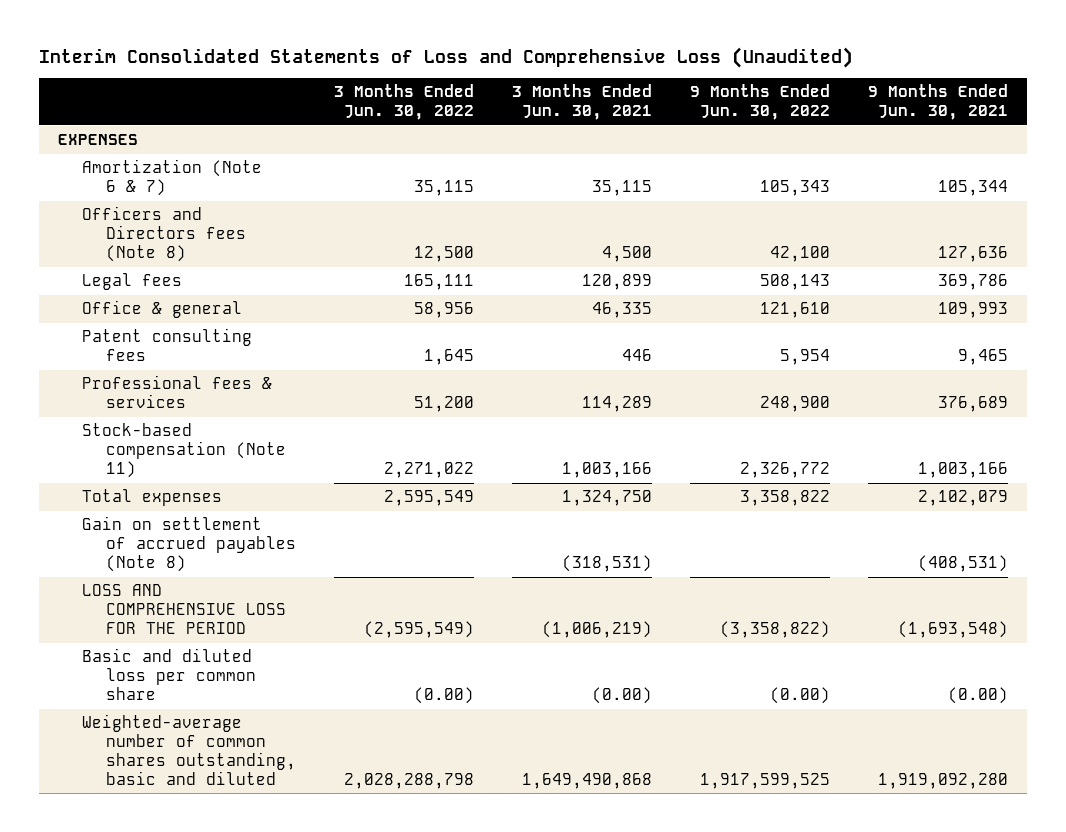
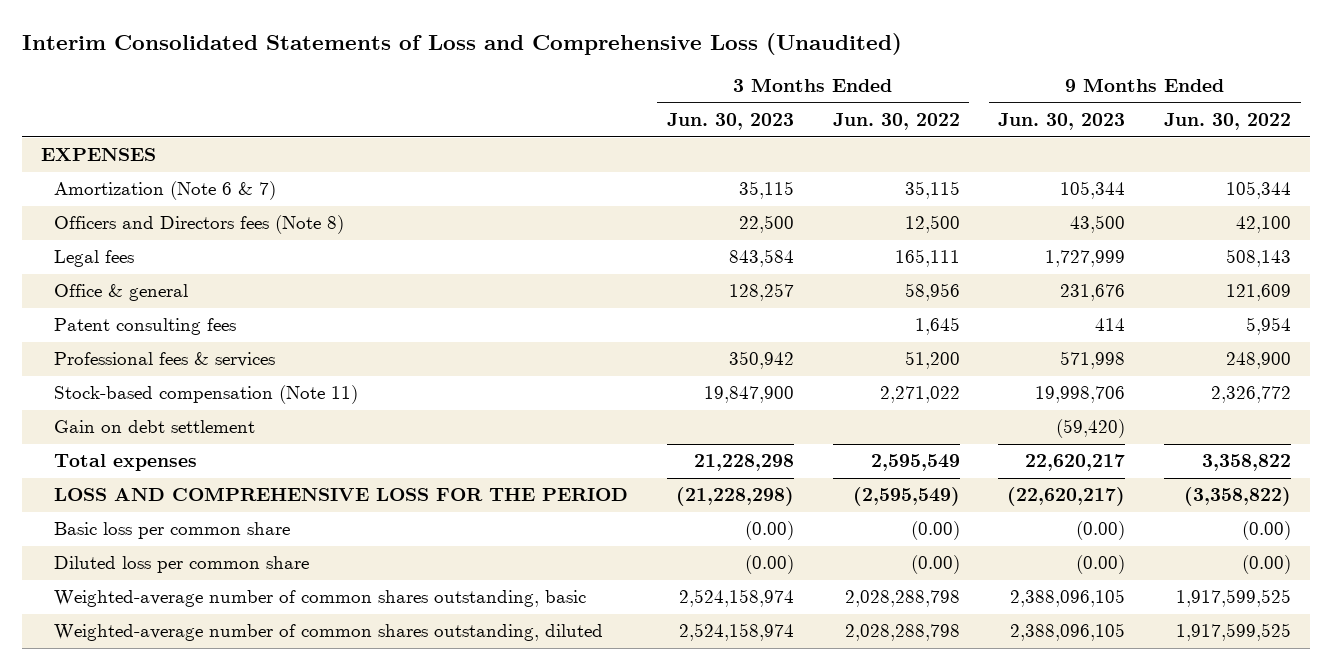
[512,84,653,120] 3 Months Ended Jun. 30, 2021 -> none
[868,84,1009,120] 9 Months Ended Jun. 30, 2021 -> none
none -> [666,113,794,131] Jun. 30, 2023
none -> [998,113,1126,131] Jun. 30, 2023
[760,180,831,197] 105,343 -> [1225,181,1291,200] 105,344
[760,302,831,319] 121,610 -> [1225,284,1291,302] 121,609
none -> [54,420,256,434] Gain on debt settlement
[82,516,297,573] Gain on settlement of accrued payables (Note 8) -> none
[82,648,257,701] Basic and diluted loss per common share -> [54,522,291,540] Basic loss per common share
none -> [54,556,310,574] Diluted loss per common share
[82,714,297,785] Weighted-average number of common shares outstanding, basic and diluted -> [54,590,587,608] Weighted-average number of common shares outstanding, basic
none -> [54,624,604,642] Weighted-average number of common shares outstanding, diluted

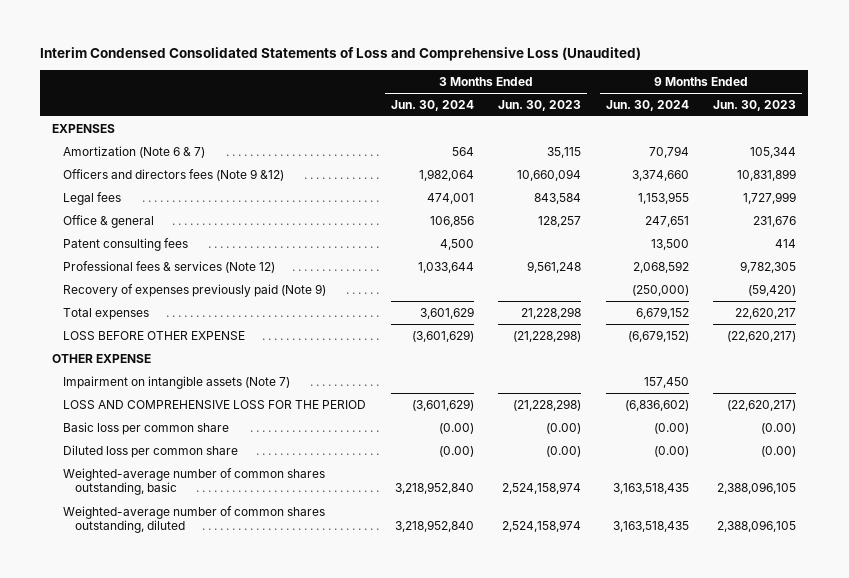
[21,33,902,56] Interim Consolidated Statements of Loss and Comprehensive Loss (Unaudited) -> [40,47,642,62] Interim Condensed Consolidated Statements of Loss and Comprehensive Loss (Unaudited)
[832,113,960,131] Jun. 30, 2022 -> none
[1163,113,1291,131] Jun. 30, 2022 -> none
none -> [390,99,474,111] Jun. 30, 2024
none -> [605,99,689,111] Jun. 30, 2024
[54,215,345,235] Officers and Directors fees (Note 8) -> [63,168,285,181] Officers and directors fees (Note 9 &12)
[738,215,794,234] 22,500 -> [517,168,582,181] 10,660,094
[1070,215,1126,234] 43,500 -> [737,168,797,181] 10,831,899
[54,385,359,405] Stock-based compensation (Note 11) -> none
[54,352,276,368] Professional fees & services -> [63,260,276,273] Professional fees & services (Note 12)
[728,351,794,370] 350,942 -> [527,260,582,273] 9,561,248
[1060,351,1126,370] 571,998 -> [740,260,797,273] 9,782,305
[54,420,256,434] Gain on debt settlement -> [63,283,327,297] Recovery of expenses previously paid (Note 9)
none -> [63,330,246,340] LOSS BEFORE OTHER EXPENSE
none -> [52,353,152,363] OTHER EXPENSE
none -> [63,375,291,389] Impairment on intangible assets (Note 7)

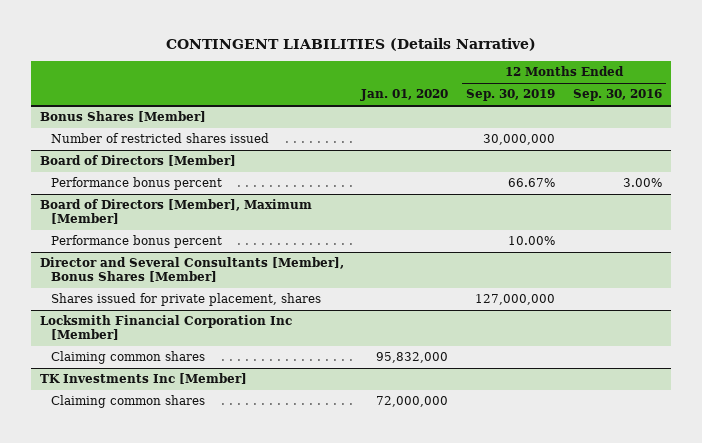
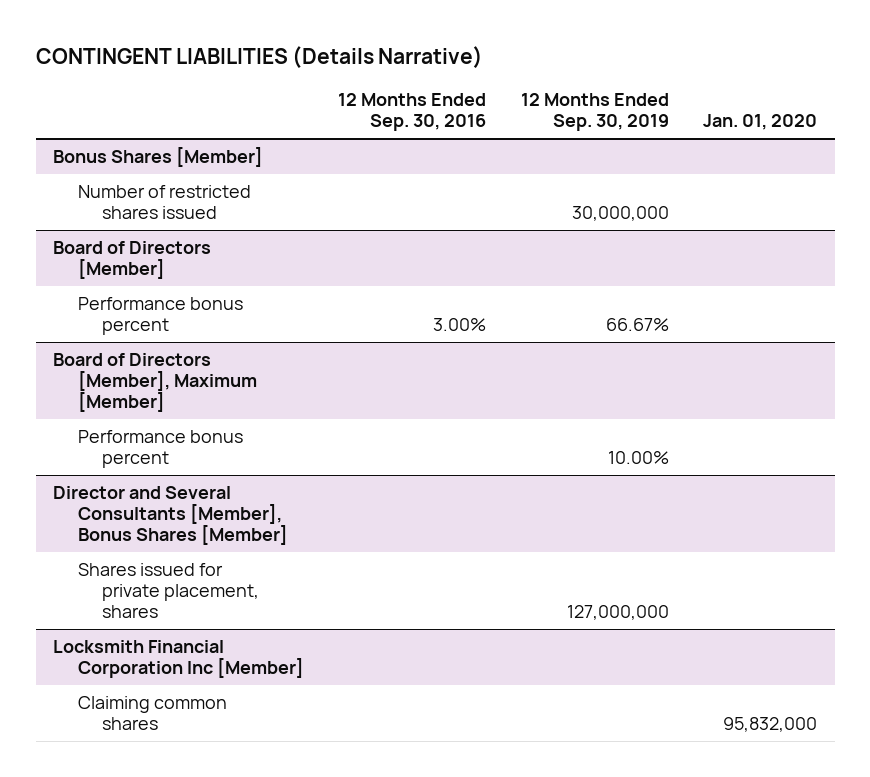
[39,373,247,385] TK Investments Inc [Member] -> none
[50,395,205,409] Claiming common shares -> none

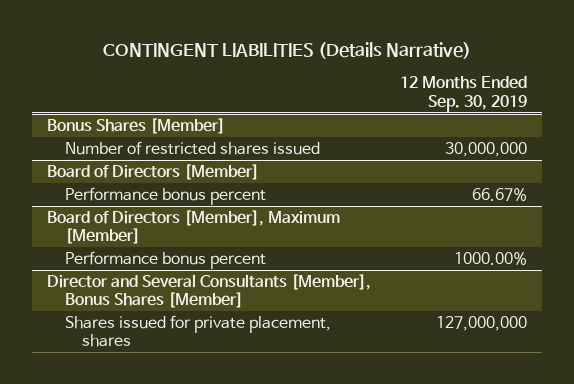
[338,93,487,132] 12 Months Ended Sep. 30, 2016 -> none
[703,114,818,131] Jan. 01, 2020 -> none
[607,451,669,465] 10.00% -> [454,251,528,265] 1000.00%
[53,640,304,679] Locksmith Financial Corporation Inc [Member] -> none
[77,696,227,731] Claiming common shares -> none

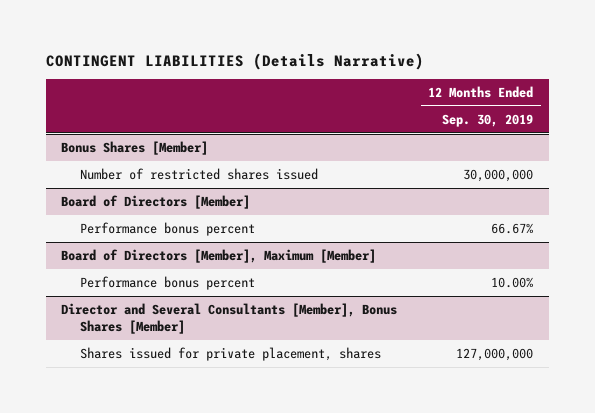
[454,251,528,265] 1000.00% -> [491,276,534,288] 10.00%

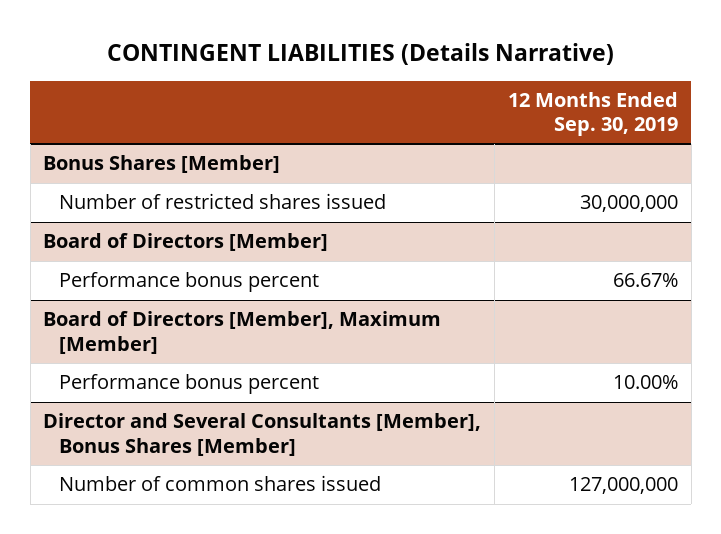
[79,346,381,361] Shares issued for private placement, shares -> [58,475,381,492] Number of common shares issued

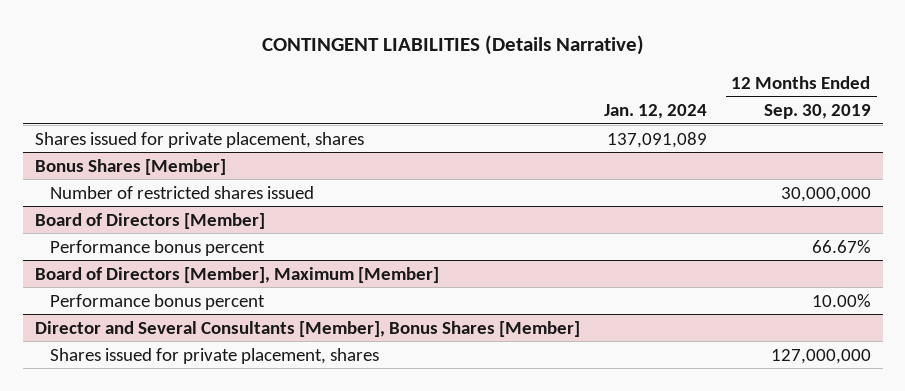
none -> [604,103,708,119] Jan. 12, 2024
none -> [34,131,364,148] Shares issued for private placement, shares
[58,475,381,492] Number of common shares issued -> [50,347,380,364] Shares issued for private placement, shares

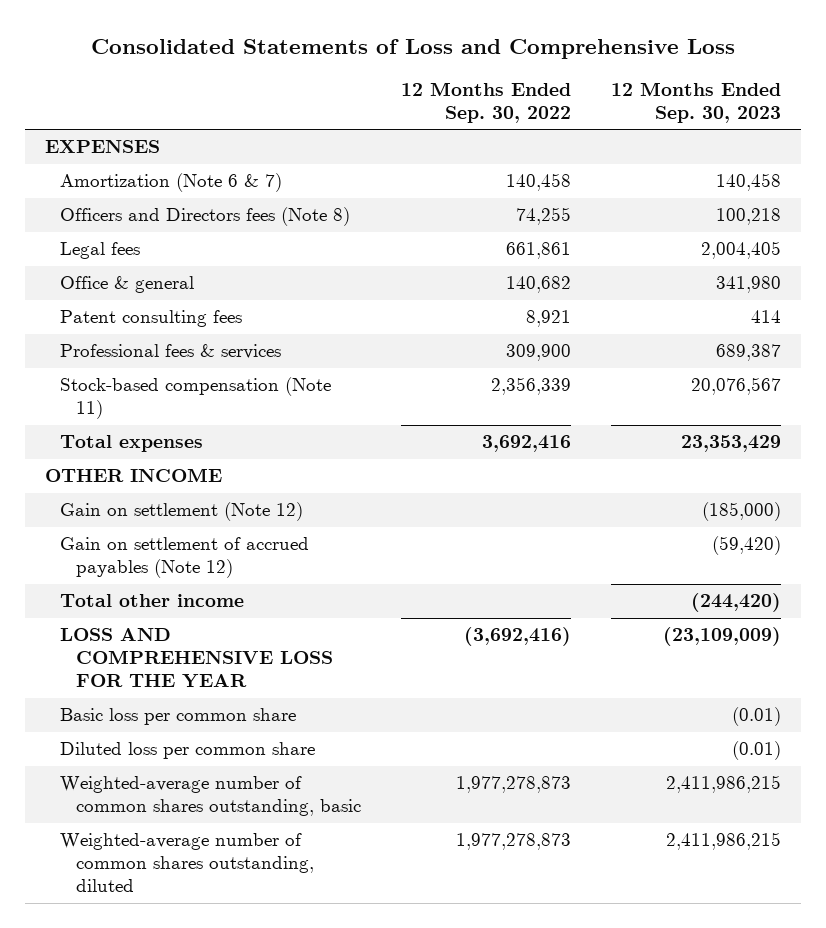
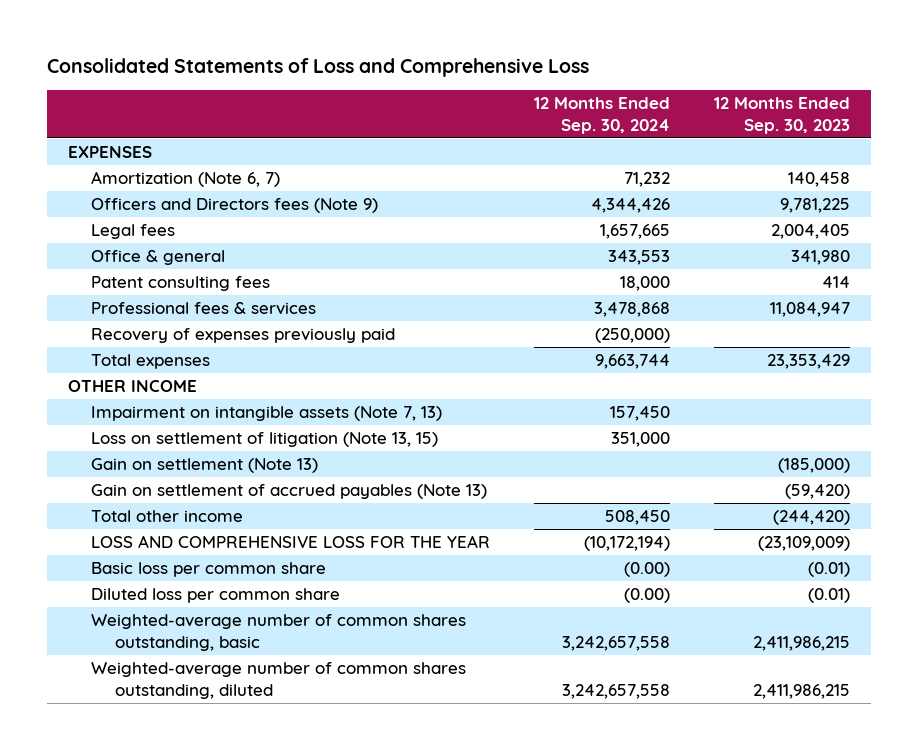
[401,81,572,123] 12 Months Ended Sep. 30, 2022 -> none
none -> [534,96,671,134] 12 Months Ended Sep. 30, 2024
[60,173,283,193] Amortization (Note 6 & 7) -> [91,170,281,187] Amortization (Note 6, 7)
[60,207,351,227] Officers and Directors fees (Note 8) -> [91,197,379,213] Officers and Directors fees (Note 9)
[716,208,782,226] 100,218 -> [779,197,850,213] 9,781,225
[60,377,332,420] Stock-based compensation (Note 11) -> none
[716,344,782,362] 689,387 -> [769,301,850,317] 11,084,947
none -> [91,327,396,343] Recovery of expenses previously paid
none -> [91,405,443,421] Impairment on intangible assets (Note 7, 13)
none -> [91,431,439,447] Loss on settlement of litigation (Note 13, 15)
[60,502,304,522] Gain on settlement (Note 12) -> [91,457,319,473] Gain on settlement (Note 13)
[60,537,310,579] Gain on settlement of accrued payables (Note 12) -> [91,483,488,499] Gain on settlement of accrued payables (Note 13)

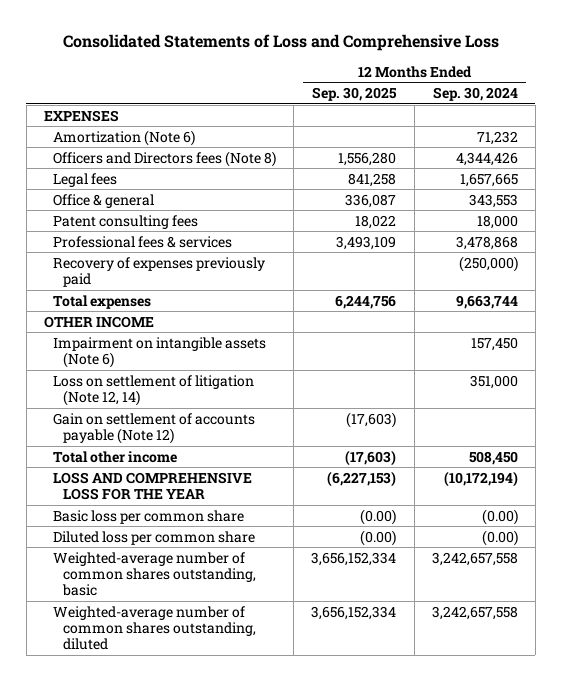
[713,96,850,134] 12 Months Ended Sep. 30, 2023 -> none
none -> [312,87,398,102] Sep. 30, 2025
[91,170,281,187] Amortization (Note 6, 7) -> [53,129,196,146] Amortization (Note 6)
[91,197,379,213] Officers and Directors fees (Note 9) -> [53,150,277,167] Officers and Directors fees (Note 8)
[91,457,319,473] Gain on settlement (Note 13) -> none
[91,405,443,421] Impairment on intangible assets (Note 7, 13) -> [53,336,267,368] Impairment on intangible assets (Note 6)
[91,431,439,447] Loss on settlement of litigation (Note 13, 15) -> [53,374,255,406] Loss on settlement of litigation (Note 12, 14)
[91,483,488,499] Gain on settlement of accrued payables (Note 13) -> [53,412,256,444] Gain on settlement of accounts payable (Note 12)

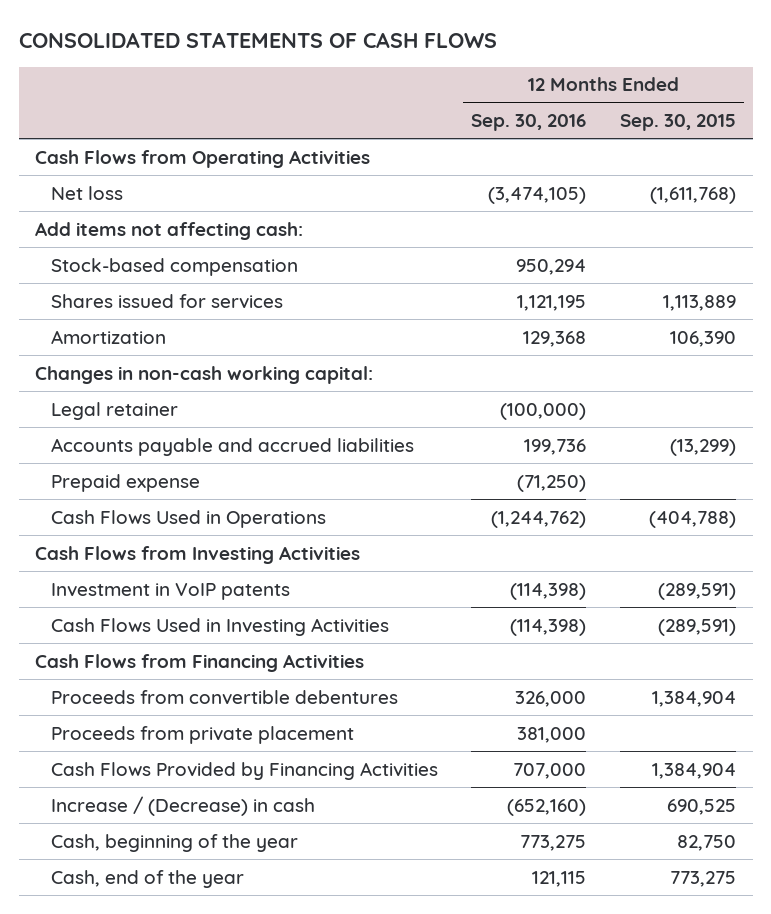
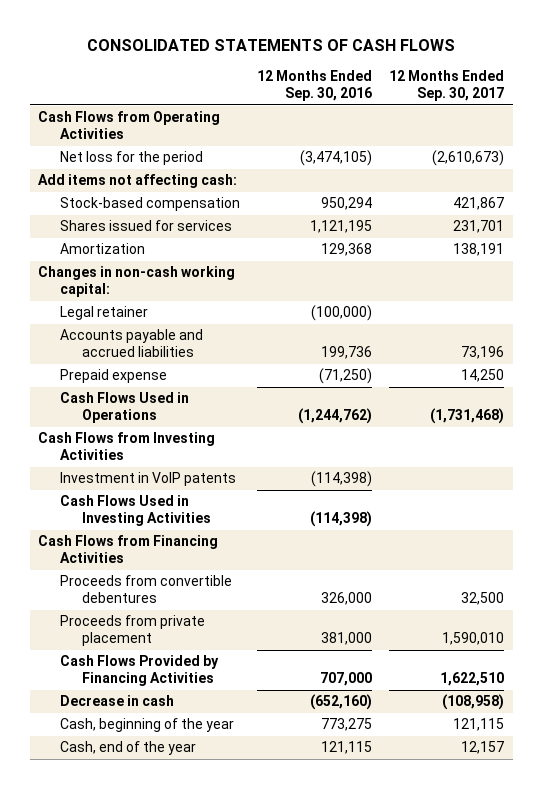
[619,114,736,132] Sep. 30, 2015 -> none
none -> [389,70,505,102] 12 Months Ended Sep. 30, 2017
[50,185,123,200] Net loss -> [60,151,204,166] Net loss for the period
[50,795,315,816] Increase / (Decrease) in cash -> [60,695,175,707] Decrease in cash

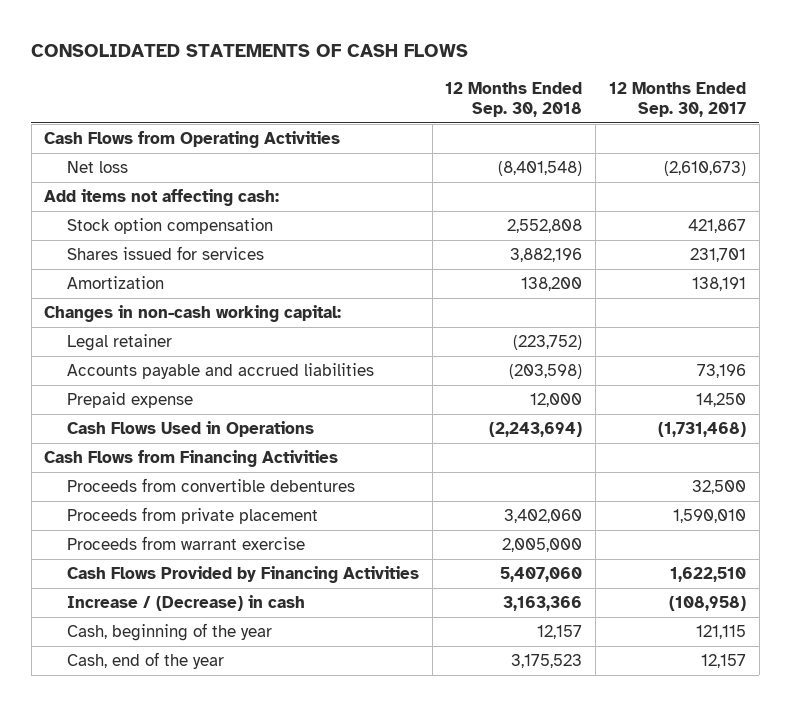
[257,70,373,102] 12 Months Ended Sep. 30, 2016 -> none
none -> [445,81,583,117] 12 Months Ended Sep. 30, 2018
[60,151,204,166] Net loss for the period -> [66,161,128,174] Net loss
[60,197,241,212] Stock-based compensation -> [66,218,273,235] Stock option compensation
[38,432,216,461] Cash Flows from Investing Activities -> none
[60,472,237,487] Investment in VoIP patents -> none
[60,495,212,527] Cash Flows Used in Investing Activities -> none
none -> [66,536,305,551] Proceeds from warrant exercise
[60,695,175,707] Decrease in cash -> [66,595,305,612] Increase / (Decrease) in cash

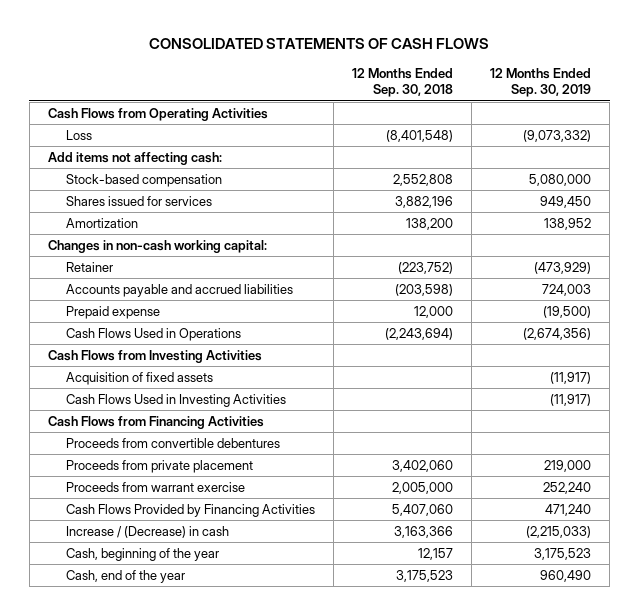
[609,81,747,117] 12 Months Ended Sep. 30, 2017 -> none
none -> [490,67,592,98] 12 Months Ended Sep. 30, 2019
[66,161,128,174] Net loss -> [66,129,93,140] Loss
[66,218,273,235] Stock option compensation -> [66,173,223,187] Stock-based compensation
[66,334,172,352] Legal retainer -> [66,261,114,272] Retainer
none -> [47,349,262,363] Cash Flows from Investing Activities
none -> [66,371,214,385] Acquisition of fixed assets
none -> [66,393,287,407] Cash Flows Used in Investing Activities

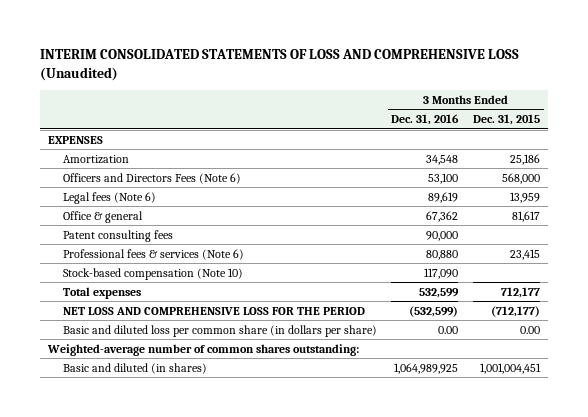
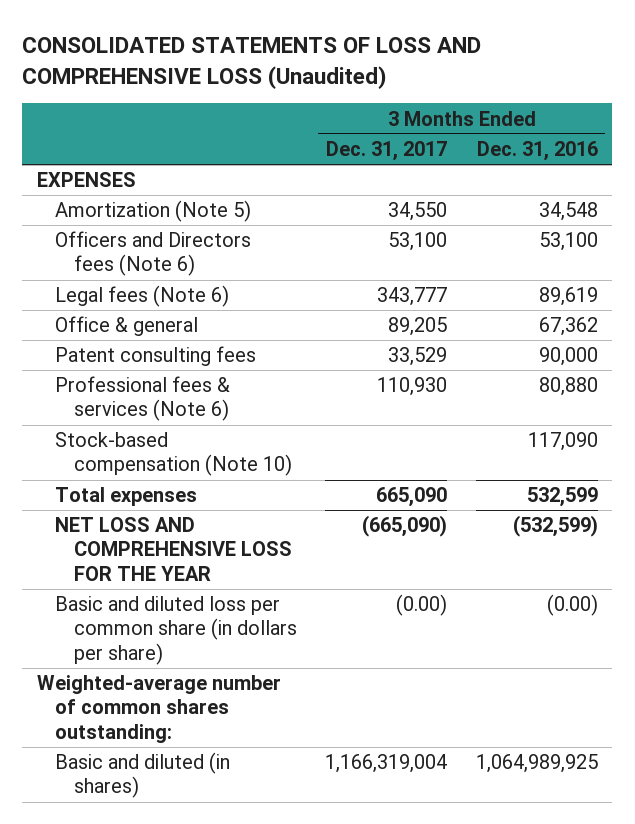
[40,49,520,82] INTERIM CONSOLIDATED STATEMENTS OF LOSS AND COMPREHENSIVE LOSS (Unaudited) -> [22,37,482,89] CONSOLIDATED STATEMENTS OF LOSS AND COMPREHENSIVE LOSS (Unaudited)
[473,114,541,126] Dec. 31, 2015 -> none
none -> [326,141,448,162] Dec. 31, 2017
[62,154,129,164] Amortization -> [55,200,252,223] Amortization (Note 5)
[62,172,241,184] Officers and Directors Fees (Note 6) -> [55,231,252,277] Officers and Directors fees (Note 6)
[62,306,365,315] NET LOSS AND COMPREHENSIVE LOSS FOR THE PERIOD -> [55,517,292,581] NET LOSS AND COMPREHENSIVE LOSS FOR THE YEAR
[438,325,459,334] 0.00 -> [546,594,598,617] (0.00)

